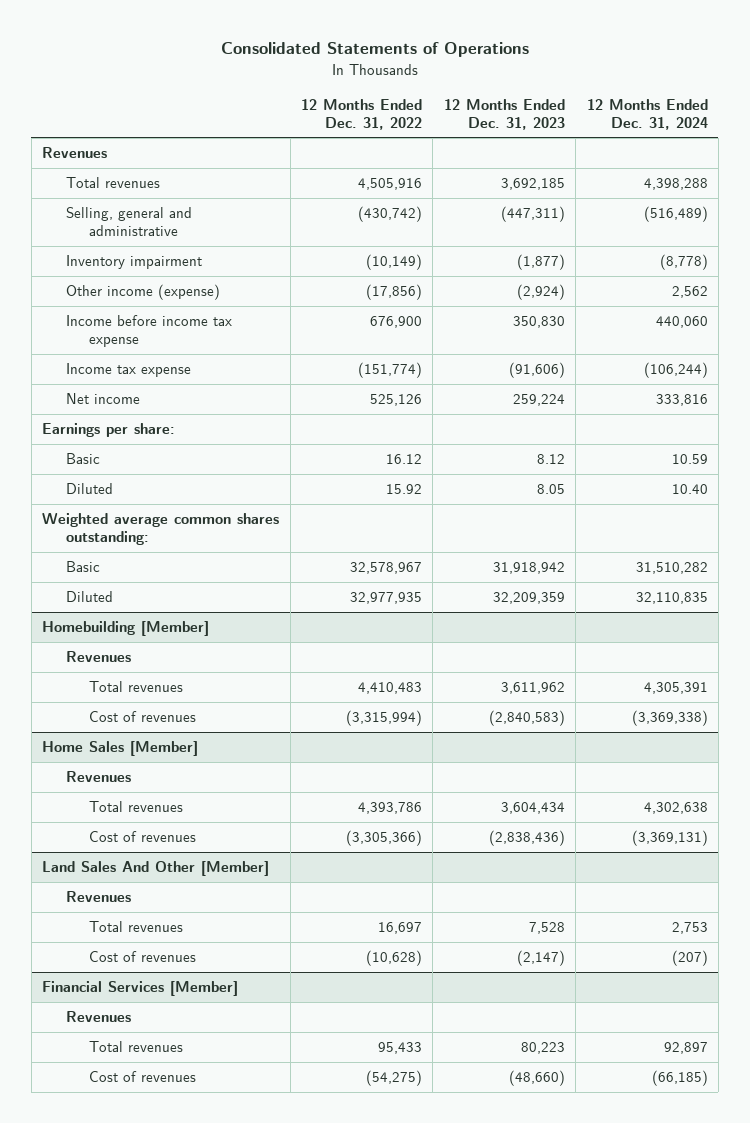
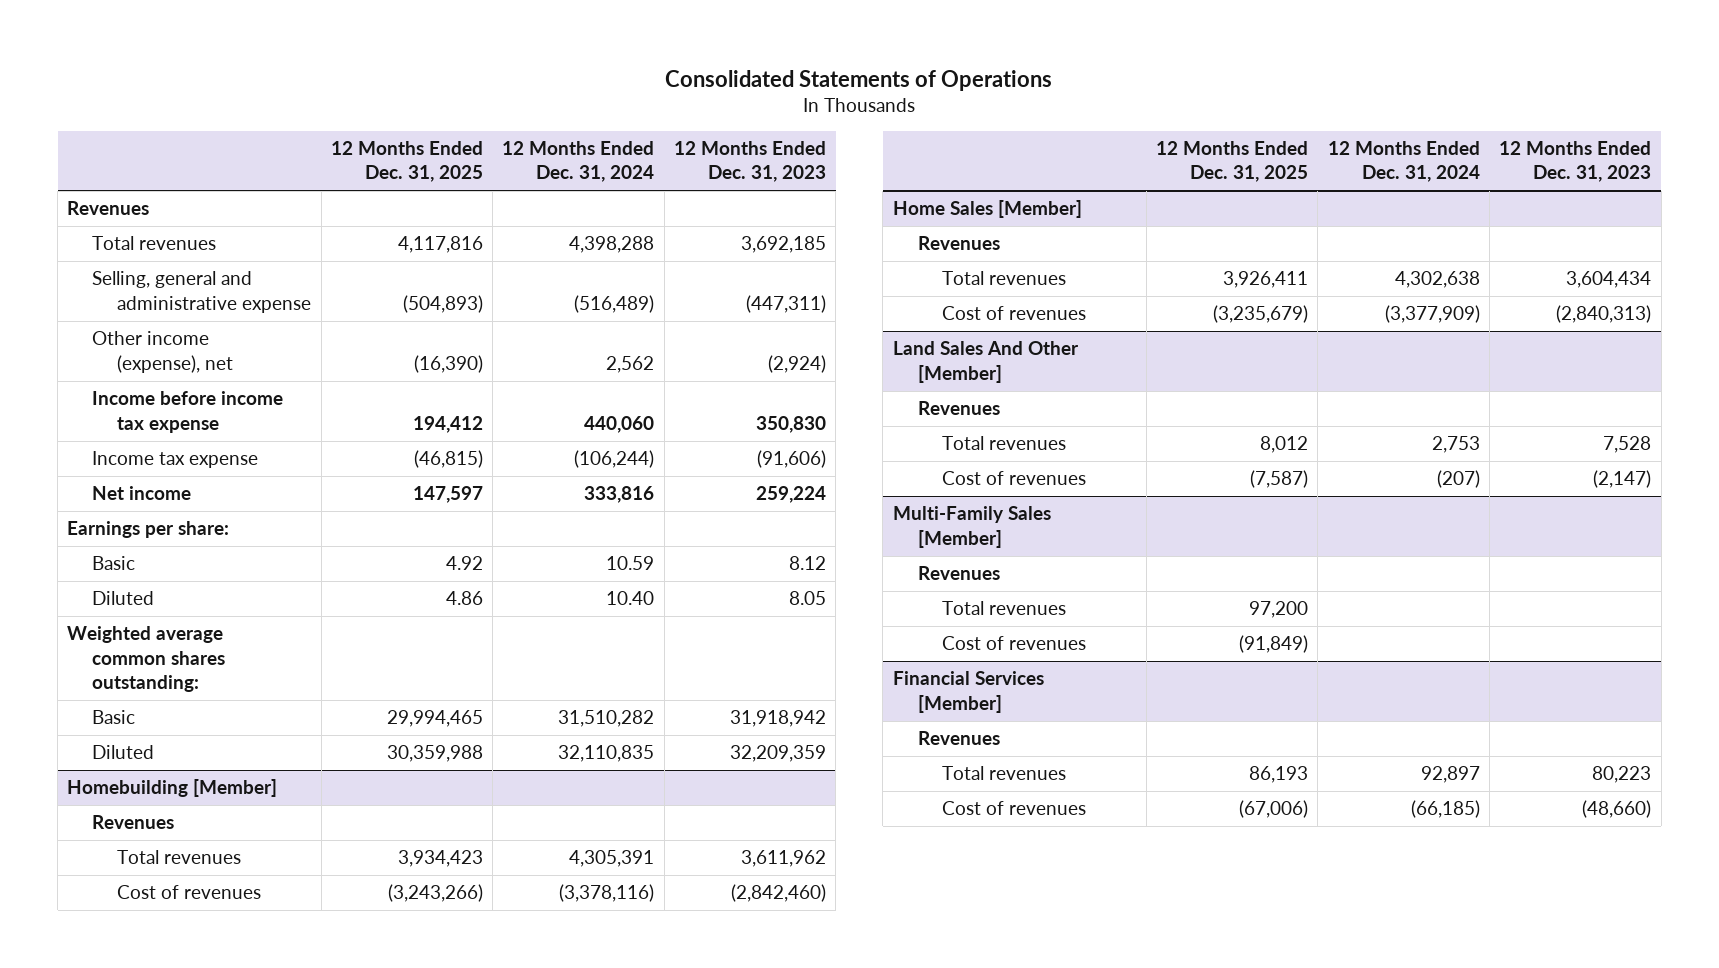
[300,98,422,130] 12 Months Ended Dec. 31, 2022 -> none
none -> [330,141,483,183] 12 Months Ended Dec. 31, 2025
[65,255,202,270] Inventory impairment -> none
[65,207,192,237] Selling, general and administrative -> [92,271,312,313] Selling, general and administrative expense
[65,284,220,301] Other income (expense) -> [92,331,234,373] Other income (expense), net
[488,710,565,727] (2,840,583) -> [731,884,827,903] (2,842,460)
[631,710,708,727] (3,369,338) -> [559,884,655,903] (3,378,116)
[488,830,565,847] (2,838,436) -> [1556,305,1652,324] (2,840,313)
[631,830,708,847] (3,369,131) -> [1384,305,1480,324] (3,377,909)
none -> [892,506,1051,548] Multi-Family Sales [Member]
none -> [917,566,1000,581] Revenues
none -> [942,601,1067,616] Total revenues
none -> [942,636,1087,651] Cost of revenues

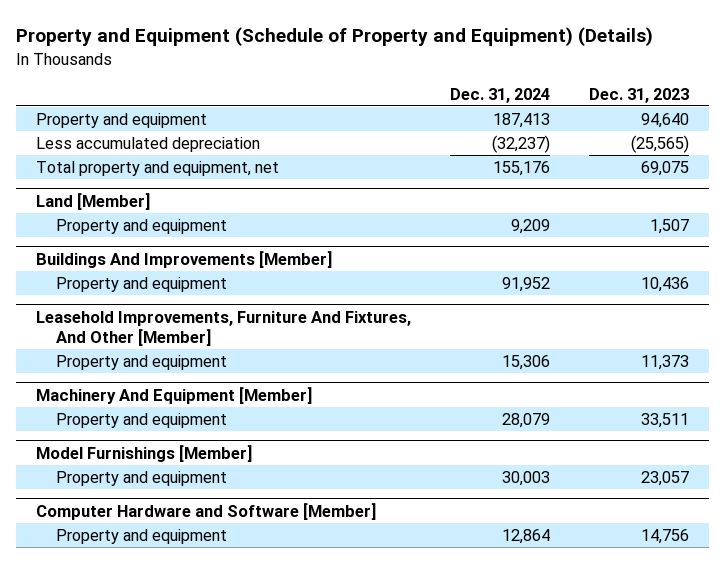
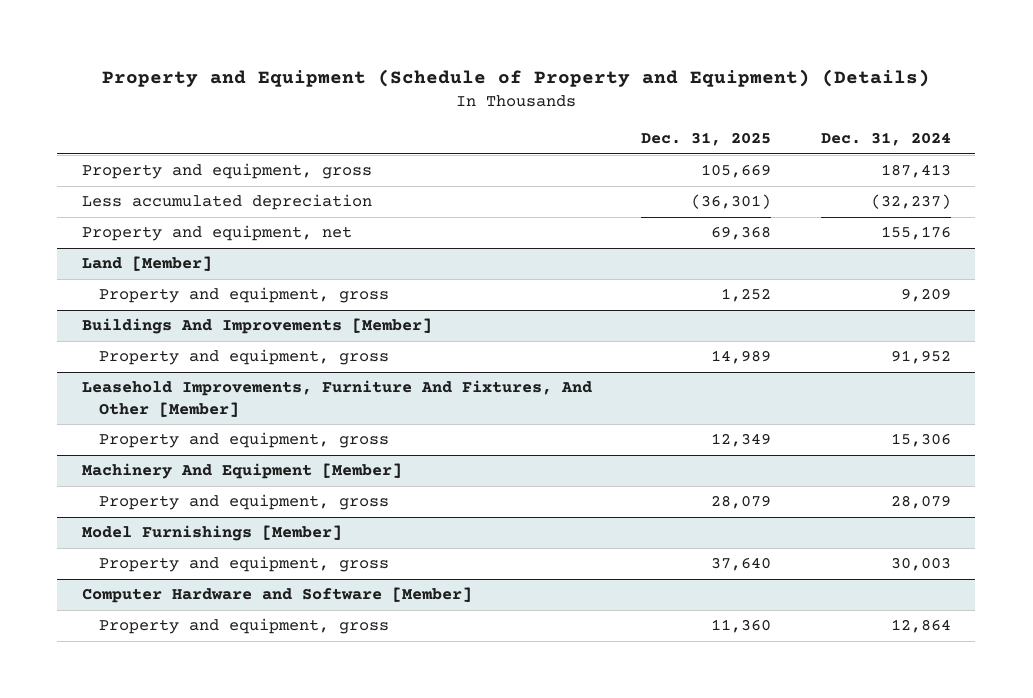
[589,87,690,103] Dec. 31, 2023 -> none
none -> [641,132,772,147] Dec. 31, 2025
[36,113,208,129] Property and equipment -> [82,163,373,180] Property and equipment, gross
[36,161,280,177] Total property and equipment, net -> [82,225,353,242] Property and equipment, net
[56,219,228,235] Property and equipment -> [99,287,390,304] Property and equipment, gross
[56,277,228,293] Property and equipment -> [99,349,390,366] Property and equipment, gross
[56,355,228,371] Property and equipment -> [99,432,390,449] Property and equipment, gross
[56,413,228,429] Property and equipment -> [99,494,390,511] Property and equipment, gross
[56,471,228,487] Property and equipment -> [99,556,390,573] Property and equipment, gross
[56,529,228,545] Property and equipment -> [99,618,390,635] Property and equipment, gross

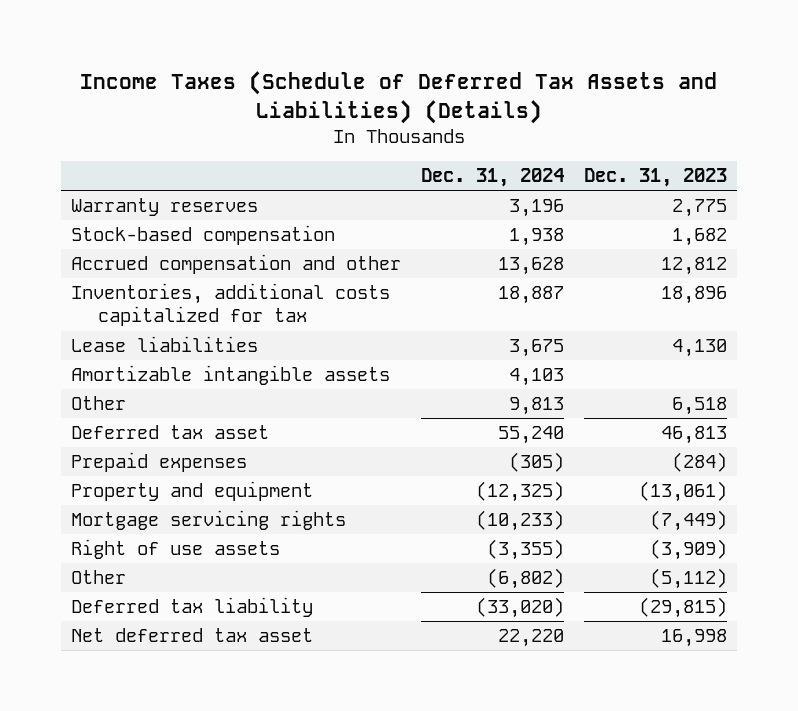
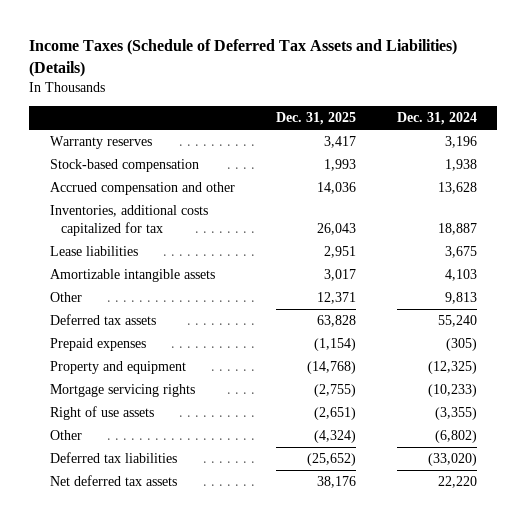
[583,168,727,188] Dec. 31, 2023 -> none
none -> [275,112,356,126] Dec. 31, 2025
[70,425,269,440] Deferred tax asset -> [49,314,156,326] Deferred tax assets
[70,597,313,618] Deferred tax liability -> [49,452,177,464] Deferred tax liabilities
[70,628,313,643] Net deferred tax asset -> [49,475,177,487] Net deferred tax assets

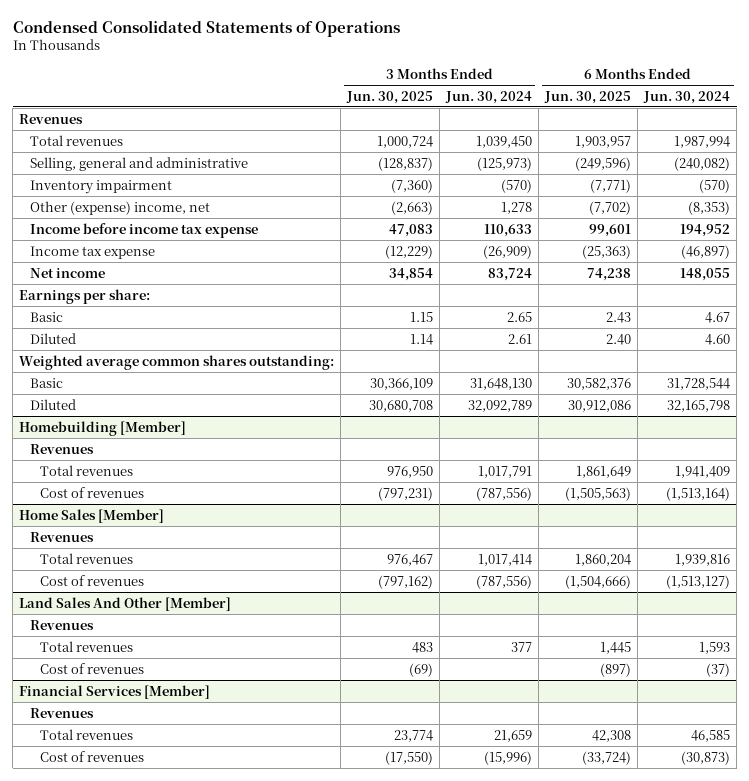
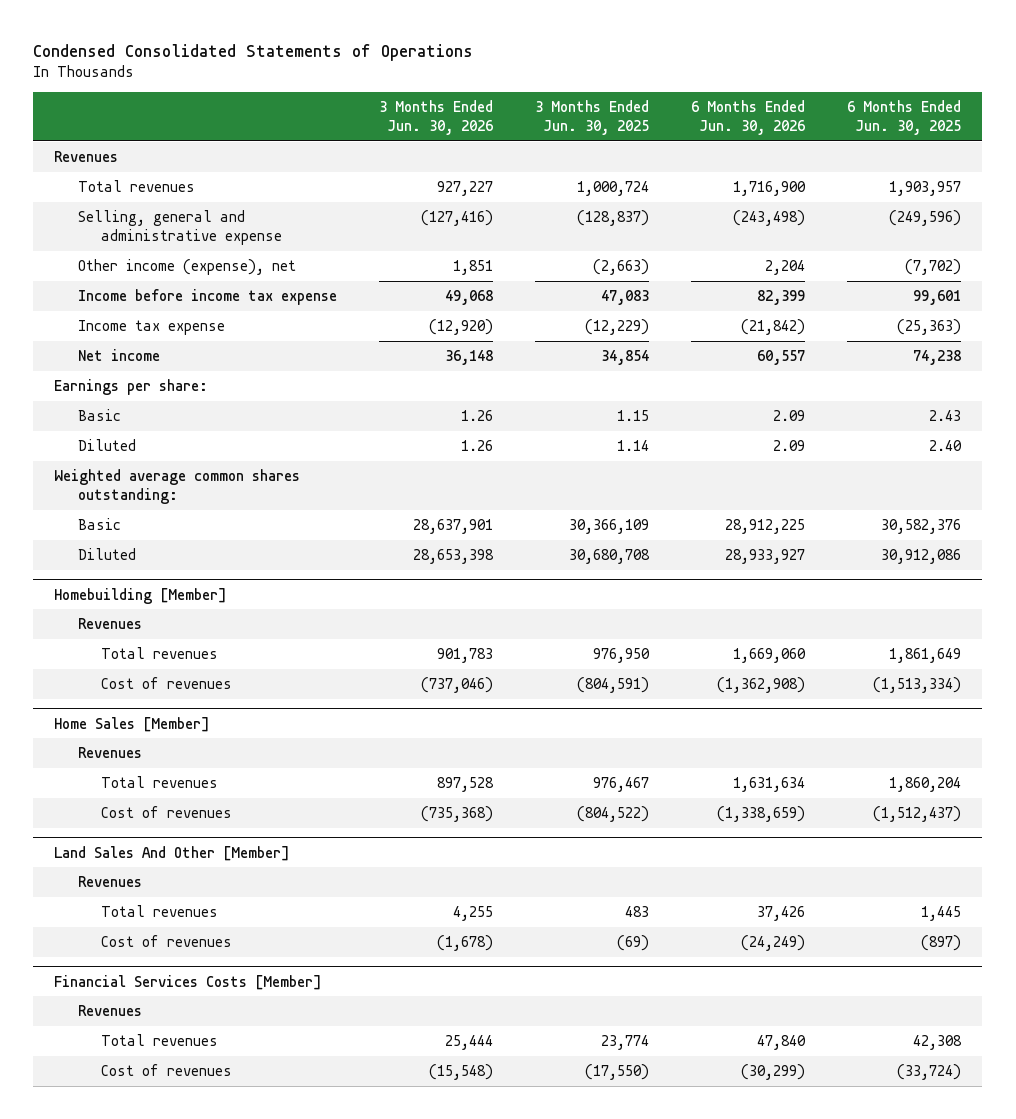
[445,90,533,104] Jun. 30, 2024 -> none
[643,90,731,104] Jun. 30, 2024 -> none
none -> [378,99,493,136] 3 Months Ended Jun. 30, 2026
none -> [691,99,806,136] 6 Months Ended Jun. 30, 2026
[29,179,172,194] Inventory impairment -> none
[29,156,248,171] Selling, general and administrative -> [77,210,283,246] Selling, general and administrative expense
[29,200,210,215] Other (expense) income, net -> [77,259,296,276] Other income (expense), net
[378,486,434,501] (797,231) -> [577,677,650,694] (804,591)
[565,486,632,501] (1,505,563) -> [873,677,962,694] (1,513,334)
[378,574,434,589] (797,162) -> [577,806,650,823] (804,522)
[565,574,632,589] (1,504,666) -> [873,806,962,823] (1,512,437)
[19,684,211,699] Financial Services [Member] -> [54,974,323,990] Financial Services Costs [Member]

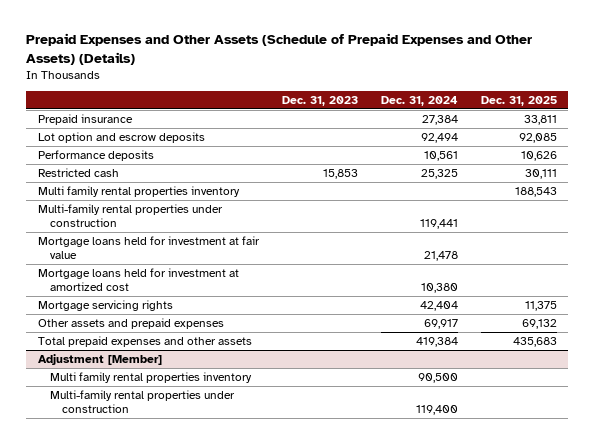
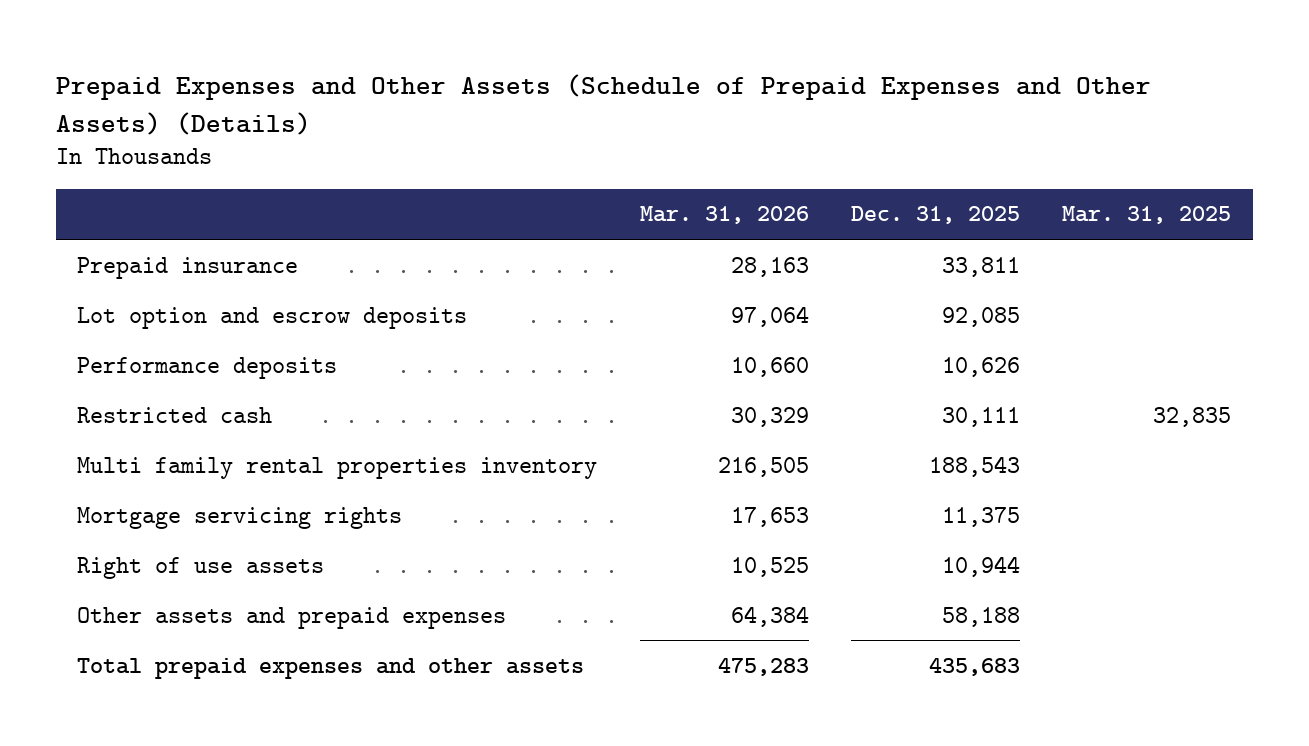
[281,95,358,106] Dec. 31, 2023 -> none
[380,95,458,106] Dec. 31, 2024 -> none
none -> [639,206,809,225] Mar. 31, 2026
none -> [1062,206,1232,225] Mar. 31, 2025
[37,203,223,227] Multi-family rental properties under construction -> none
[37,235,260,259] Mortgage loans held for investment at fair value -> none
[37,267,239,291] Mortgage loans held for investment at amortized cost -> none
none -> [77,556,325,579] Right of use assets
[521,318,557,329] 69,132 -> [942,606,1021,627] 58,188
[37,353,162,365] Adjustment [Member] -> none
[49,371,252,383] Multi family rental properties inventory -> none
[49,389,235,413] Multi-family rental properties under construction -> none

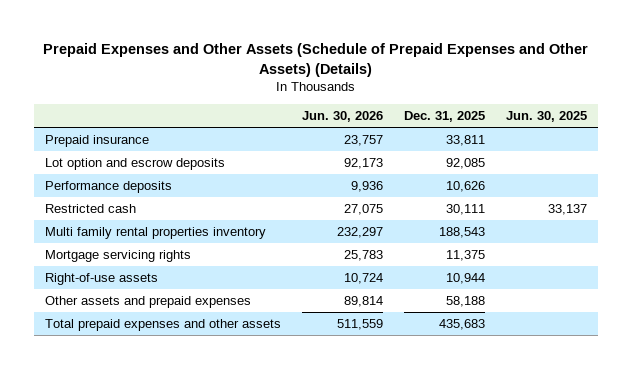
[639,206,809,225] Mar. 31, 2026 -> none
[1062,206,1232,225] Mar. 31, 2025 -> none
none -> [301,111,383,123] Jun. 30, 2026
none -> [506,111,588,123] Jun. 30, 2025
[77,556,325,579] Right of use assets -> [44,272,158,285] Right-of-use assets

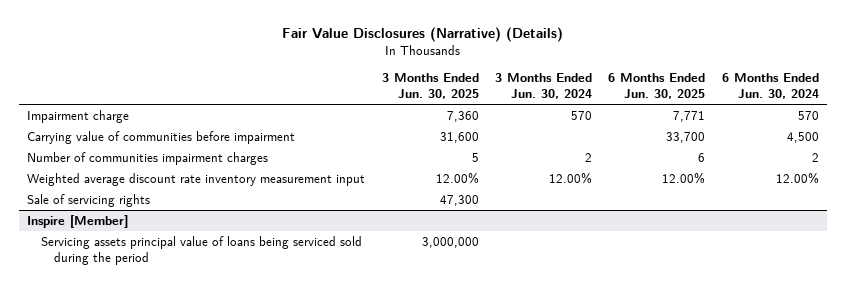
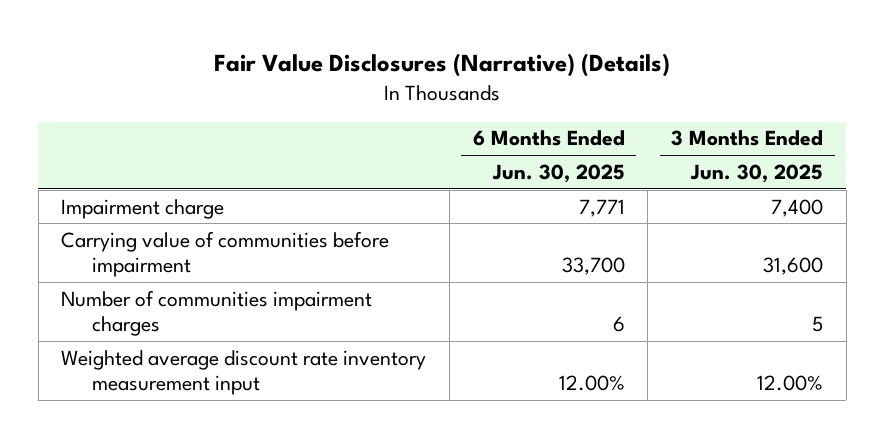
[494,73,592,100] 3 Months Ended Jun. 30, 2024 -> none
[721,73,819,100] 6 Months Ended Jun. 30, 2024 -> none
[446,111,479,123] 7,360 -> [771,198,824,217] 7,400
[27,194,151,208] Sale of servicing rights -> none
[27,215,129,229] Inspire [Member] -> none
[40,236,362,265] Servicing assets principal value of loans being serviced sold during the period -> none

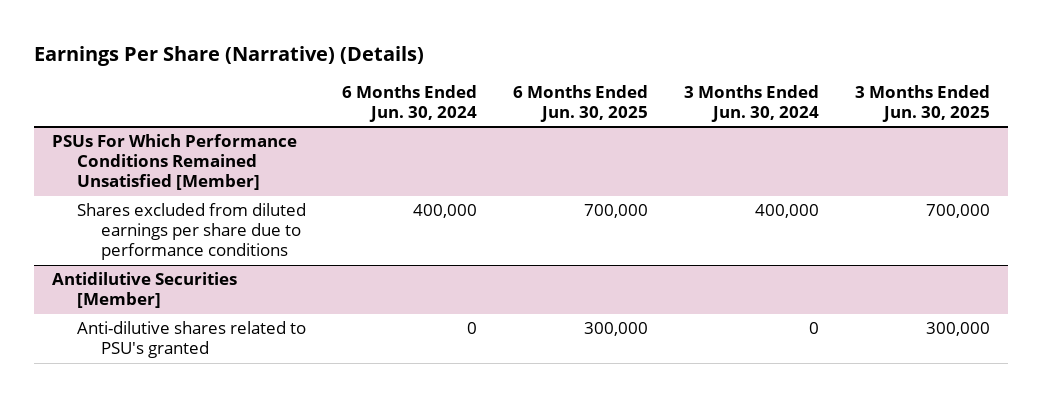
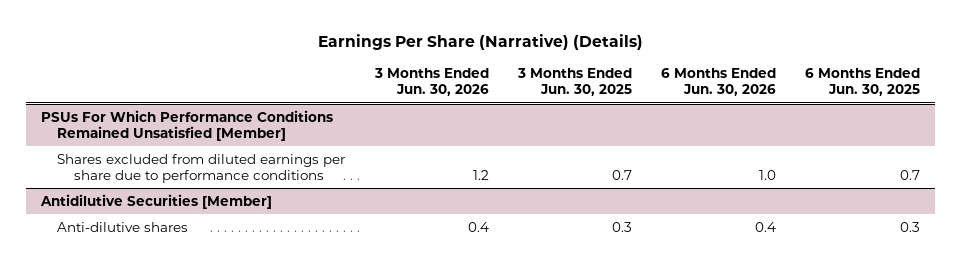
[341,84,477,122] 6 Months Ended Jun. 30, 2024 -> none
[683,84,819,122] 3 Months Ended Jun. 30, 2024 -> none
none -> [373,67,489,97] 3 Months Ended Jun. 30, 2026
none -> [661,67,777,97] 6 Months Ended Jun. 30, 2026
[583,204,648,219] 700,000 -> [900,169,921,180] 0.7
[925,204,990,219] 700,000 -> [611,169,632,180] 0.7
[76,321,306,359] Anti-dilutive shares related to PSU's granted -> [57,221,189,232] Anti-dilutive shares
[583,322,648,337] 300,000 -> [900,221,921,232] 0.3
[925,322,990,337] 300,000 -> [611,221,632,232] 0.3

